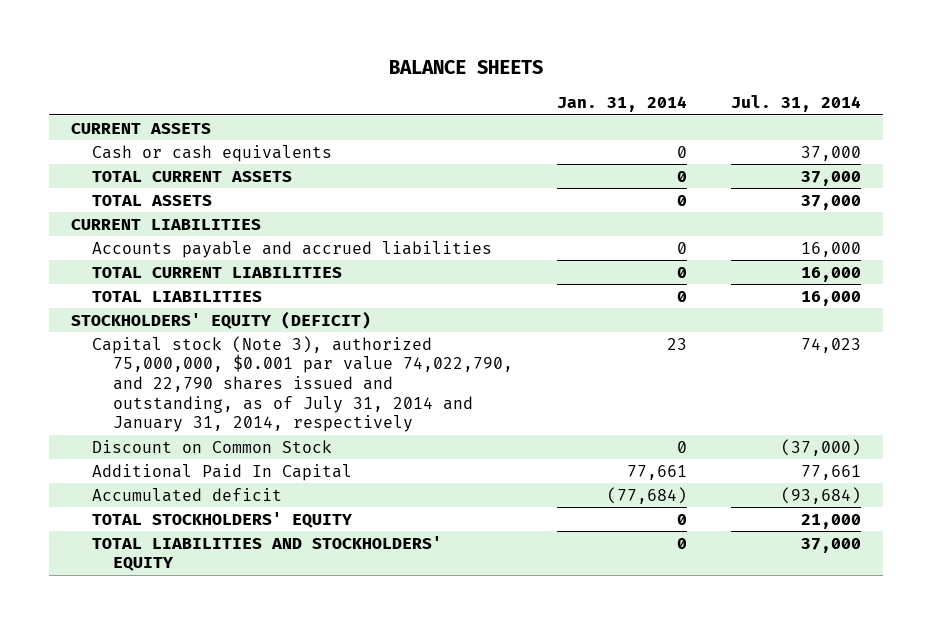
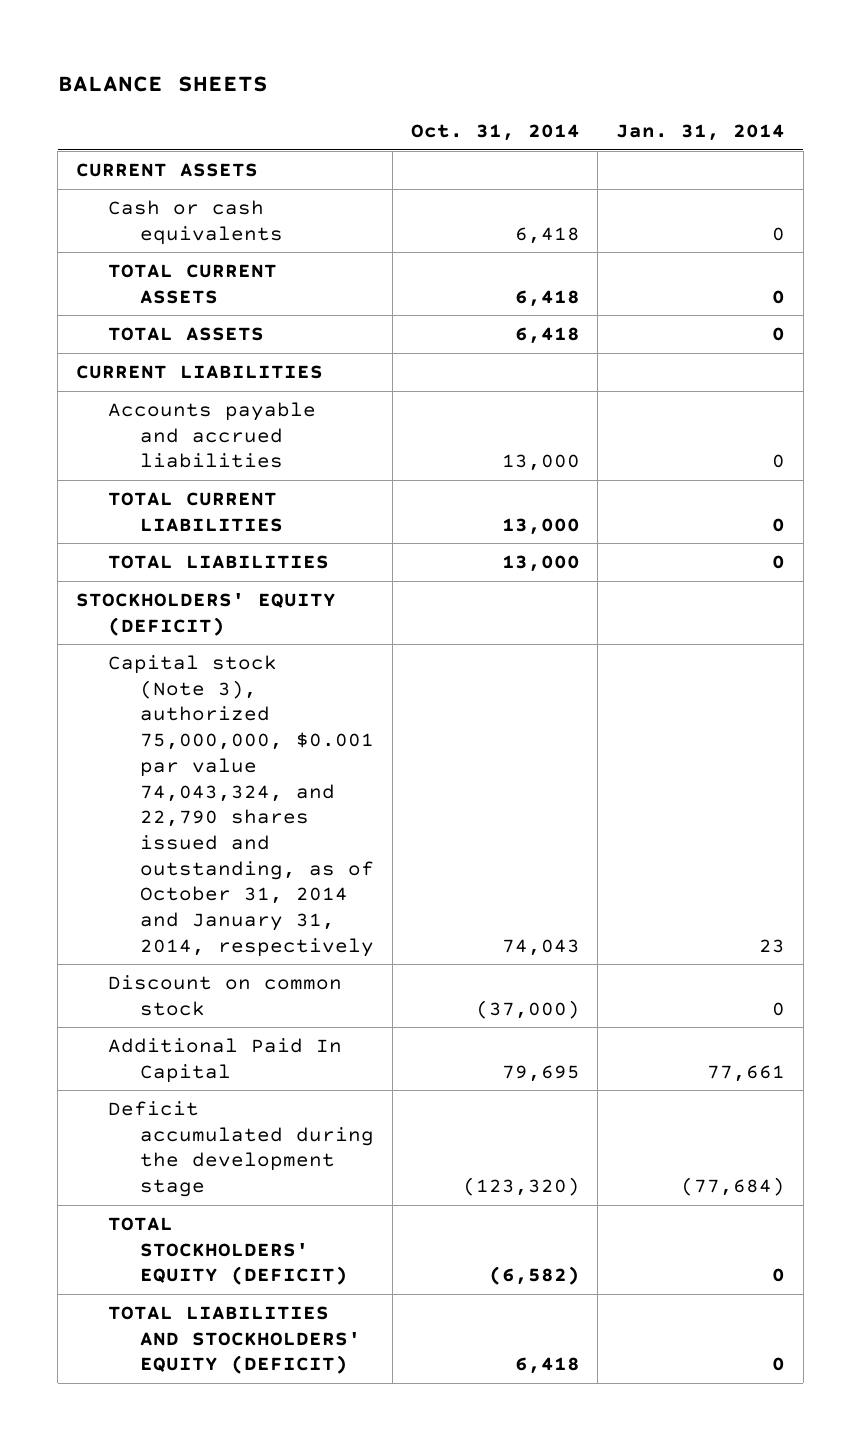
[730,95,861,113] Jul. 31, 2014 -> none
none -> [410,124,580,142] Oct. 31, 2014
[92,335,514,433] Capital stock (Note 3), authorized 75,000,000, $0.001 par value 74,022,790, and 22,790 shares issued and outstanding, as of July 31, 2014 and January 31, 2014, respectively -> [108,655,374,957] Capital stock (Note 3), authorized 75,000,000, $0.001 par value 74,043,324, and 22,790 shares issued and outstanding, as of October 31, 2014 and January 31, 2014, respectively
[92,439,333,453] Discount on Common Stock -> [108,975,343,1016] Discount on common stock
[92,487,283,502] Accumulated deficit -> [108,1101,374,1198] Deficit accumulated during the development stage
[92,511,353,528] TOTAL STOCKHOLDERS' EQUITY -> [108,1217,348,1286] TOTAL STOCKHOLDERS' EQUITY (DEFICIT)
[92,535,443,572] TOTAL LIABILITIES AND STOCKHOLDERS' EQUITY -> [108,1306,361,1375] TOTAL LIABILITIES AND STOCKHOLDERS' EQUITY (DEFICIT)

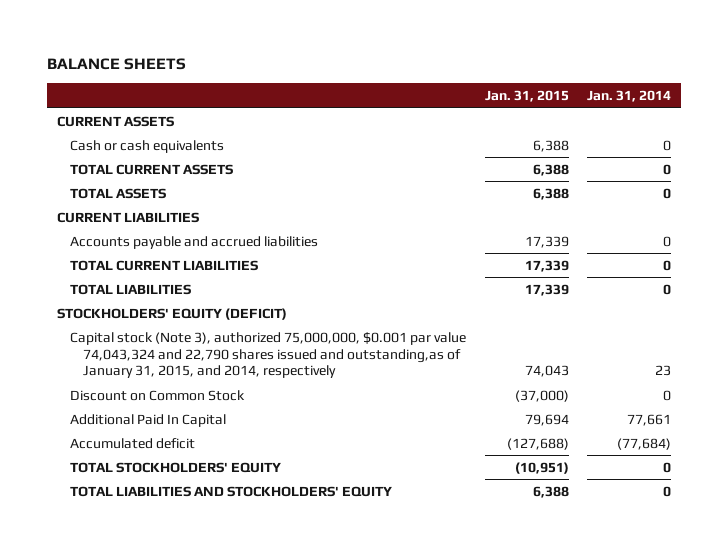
[410,124,580,142] Oct. 31, 2014 -> none
none -> [484,90,569,103] Jan. 31, 2015
[108,655,374,957] Capital stock (Note 3), authorized 75,000,000, $0.001 par value 74,043,324, and 22,790 shares issued and outstanding, as of October 31, 2014 and January 31, 2014, respectively -> [69,331,466,379] Capital stock (Note 3), authorized 75,000,000, $0.001 par value 74,043,324 and 22,790 shares issued and outstanding,as of January 31, 2015, and 2014, respectively
[108,975,343,1016] Discount on common stock -> [69,389,245,401] Discount on Common Stock
[108,1101,374,1198] Deficit accumulated during the development stage -> [69,437,195,449] Accumulated deficit
[108,1217,348,1286] TOTAL STOCKHOLDERS' EQUITY (DEFICIT) -> [69,461,281,473] TOTAL STOCKHOLDERS' EQUITY
[108,1306,361,1375] TOTAL LIABILITIES AND STOCKHOLDERS' EQUITY (DEFICIT) -> [69,485,392,497] TOTAL LIABILITIES AND STOCKHOLDERS' EQUITY

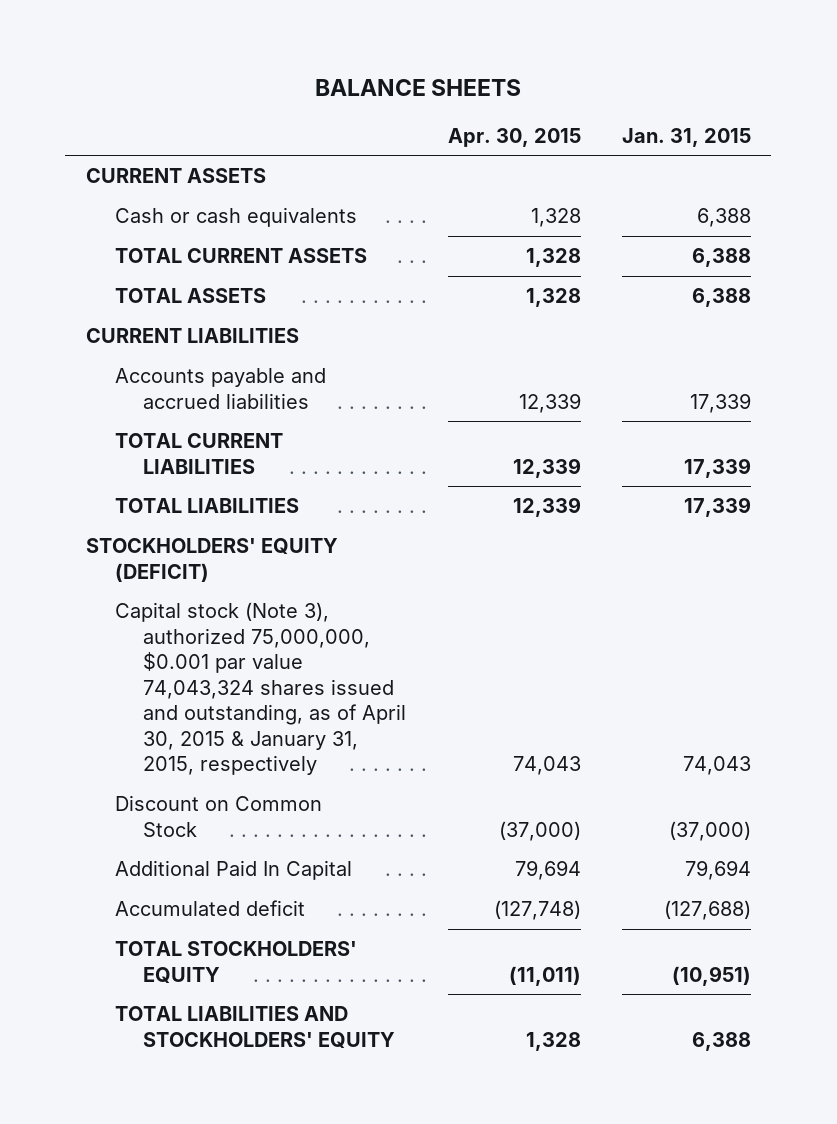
[587,90,672,103] Jan. 31, 2014 -> none
none -> [447,127,581,147] Apr. 30, 2015
[69,331,466,379] Capital stock (Note 3), authorized 75,000,000, $0.001 par value 74,043,324 and 22,790 shares issued and outstanding,as of January 31, 2015, and 2014, respectively -> [114,602,407,776] Capital stock (Note 3), authorized 75,000,000, $0.001 par value 74,043,324 shares issued and outstanding, as of April 30, 2015 & January 31, 2015, respectively

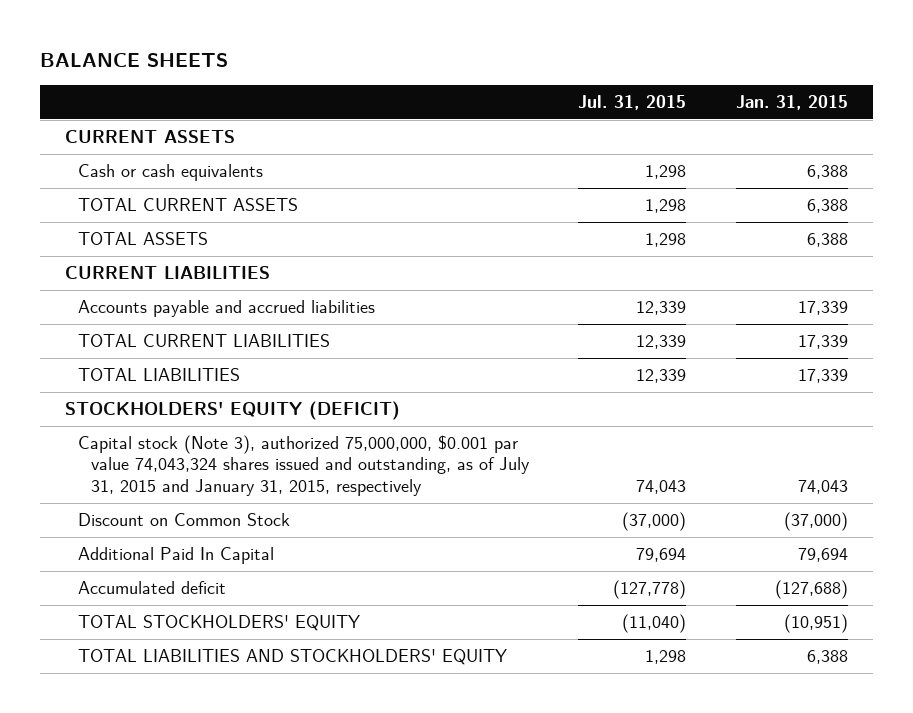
[447,127,581,147] Apr. 30, 2015 -> none
none -> [578,94,687,110] Jul. 31, 2015
[114,602,407,776] Capital stock (Note 3), authorized 75,000,000, $0.001 par value 74,043,324 shares issued and outstanding, as of April 30, 2015 & January 31, 2015, respectively -> [77,435,530,496] Capital stock (Note 3), authorized 75,000,000, $0.001 par value 74,043,324 shares issued and outstanding, as of July 31, 2015 and January 31, 2015, respectively

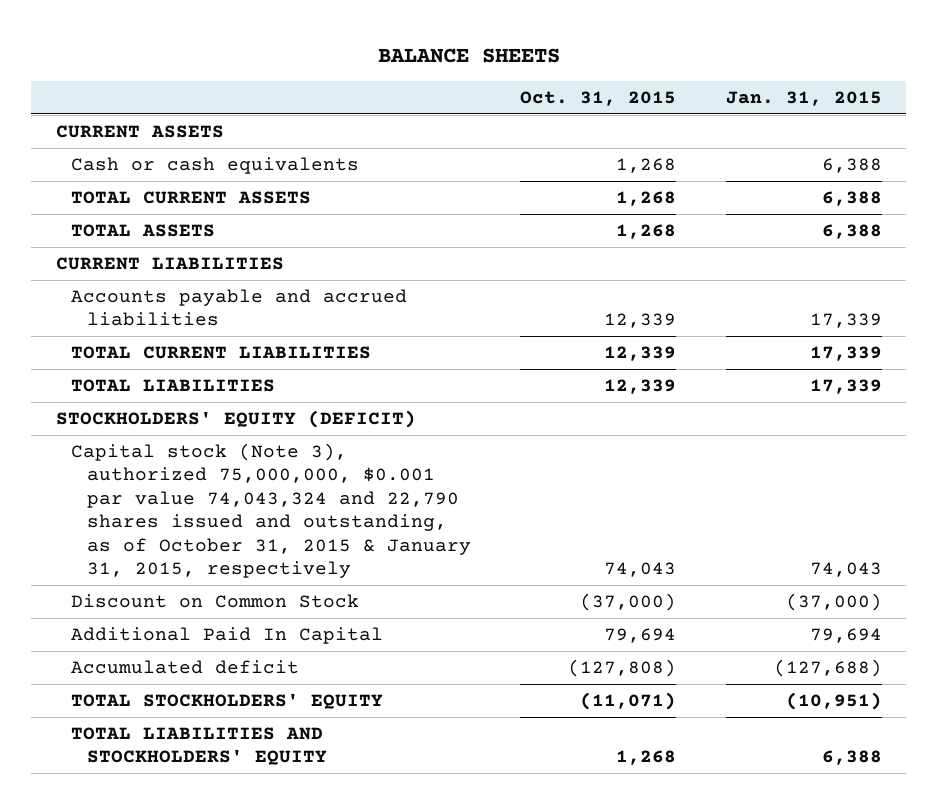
[578,94,687,110] Jul. 31, 2015 -> none
none -> [520,91,677,107] Oct. 31, 2015
[77,435,530,496] Capital stock (Note 3), authorized 75,000,000, $0.001 par value 74,043,324 shares issued and outstanding, as of July 31, 2015 and January 31, 2015, respectively -> [71,443,471,579] Capital stock (Note 3), authorized 75,000,000, $0.001 par value 74,043,324 and 22,790 shares issued and outstanding, as of October 31, 2015 & January 31, 2015, respectively

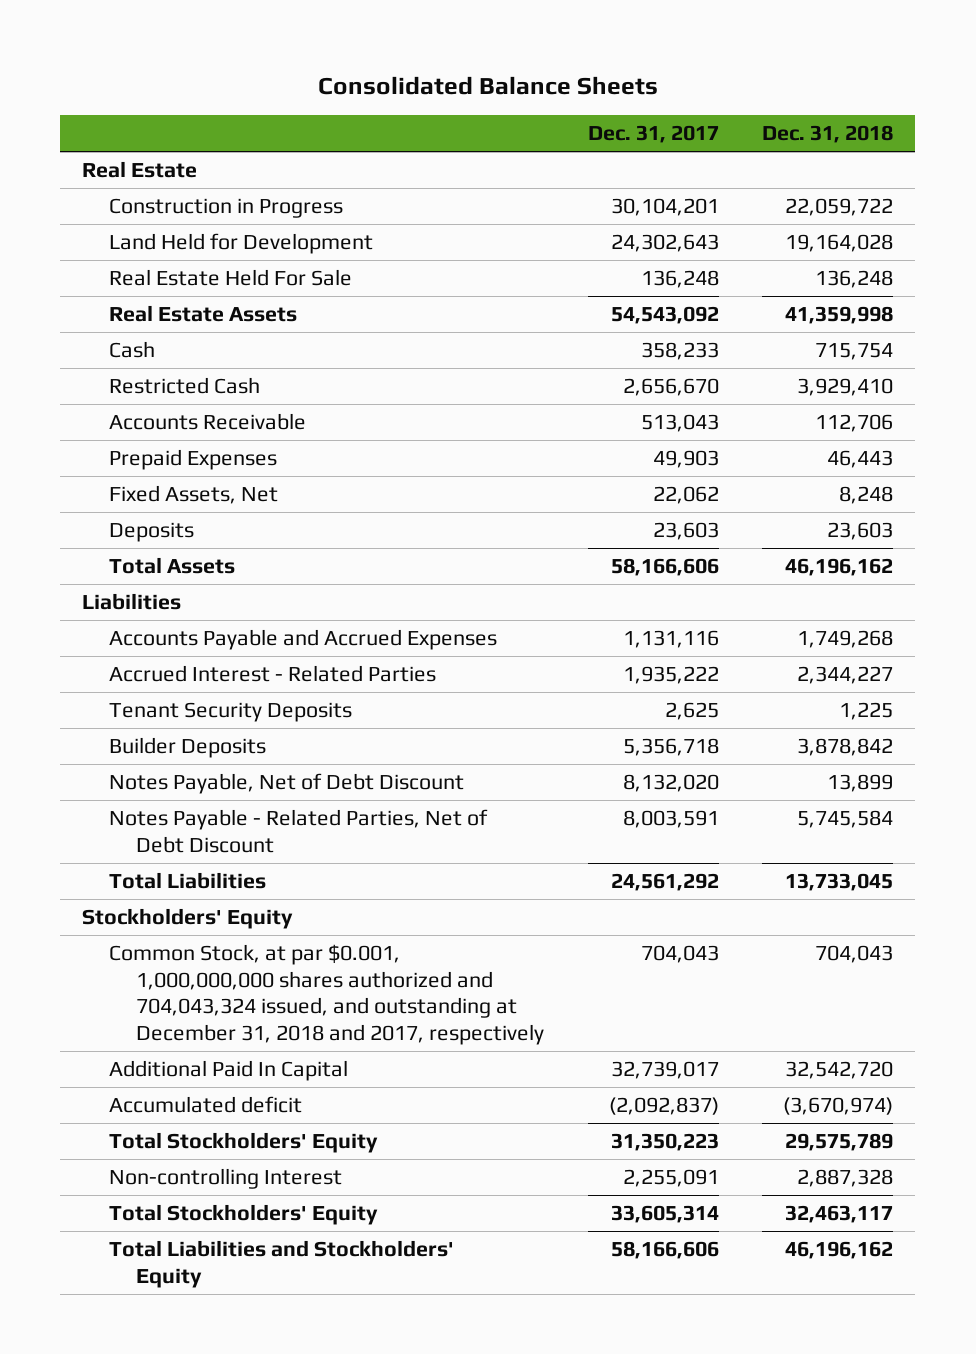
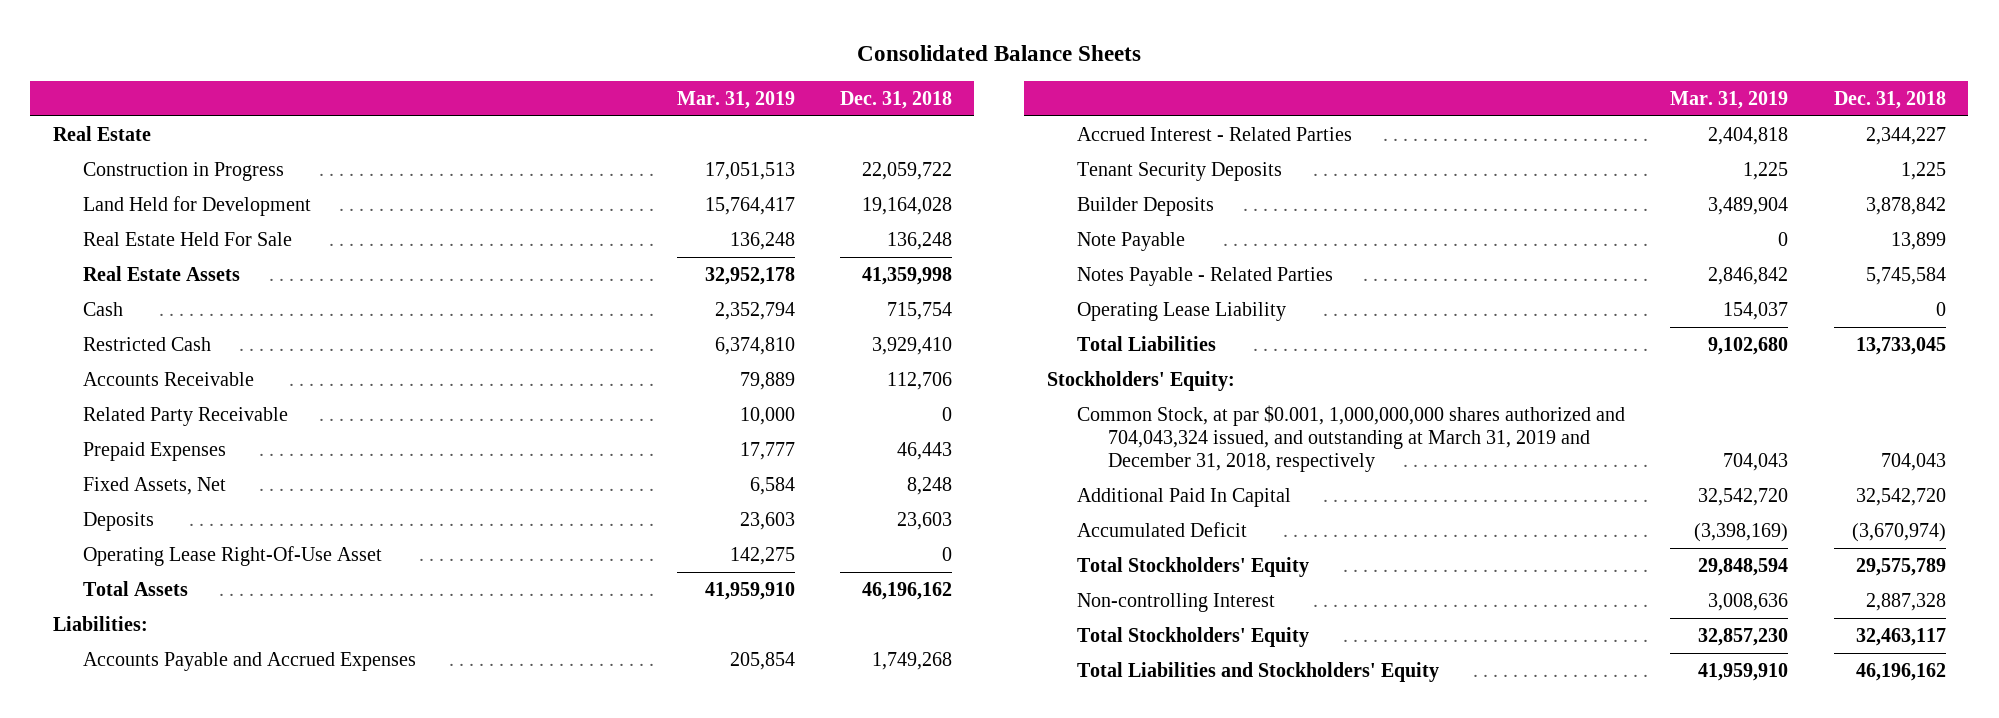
[587,125,719,144] Dec. 31, 2017 -> none
none -> [676,90,795,109] Mar. 31, 2019
none -> [83,406,289,426] Related Party Receivable
none -> [83,545,383,566] Operating Lease Right-Of-Use Asset
[82,593,182,611] Liabilities -> [52,615,148,631] Liabilities:
[109,773,465,795] Notes Payable, Net of Debt Discount -> [1077,231,1186,251] Note Payable
[109,809,489,853] Notes Payable - Related Parties, Net of Debt Discount -> [1077,266,1334,286] Notes Payable - Related Parties
none -> [1077,301,1287,321] Operating Lease Liability
[82,908,294,930] Stockholders' Equity -> [1046,370,1235,391] Stockholders' Equity:
[109,944,545,1045] Common Stock, at par $0.001, 1,000,000,000 shares authorized and 704,043,324 issued, and outstanding at December 31, 2018 and 2017, respectively -> [1077,404,1626,473] Common Stock, at par $0.001, 1,000,000,000 shares authorized and 704,043,324 issued, and outstanding at March 31, 2019 and December 31, 2018, respectively
[109,1096,303,1114] Accumulated deficit -> [1077,521,1248,537] Accumulated Deficit

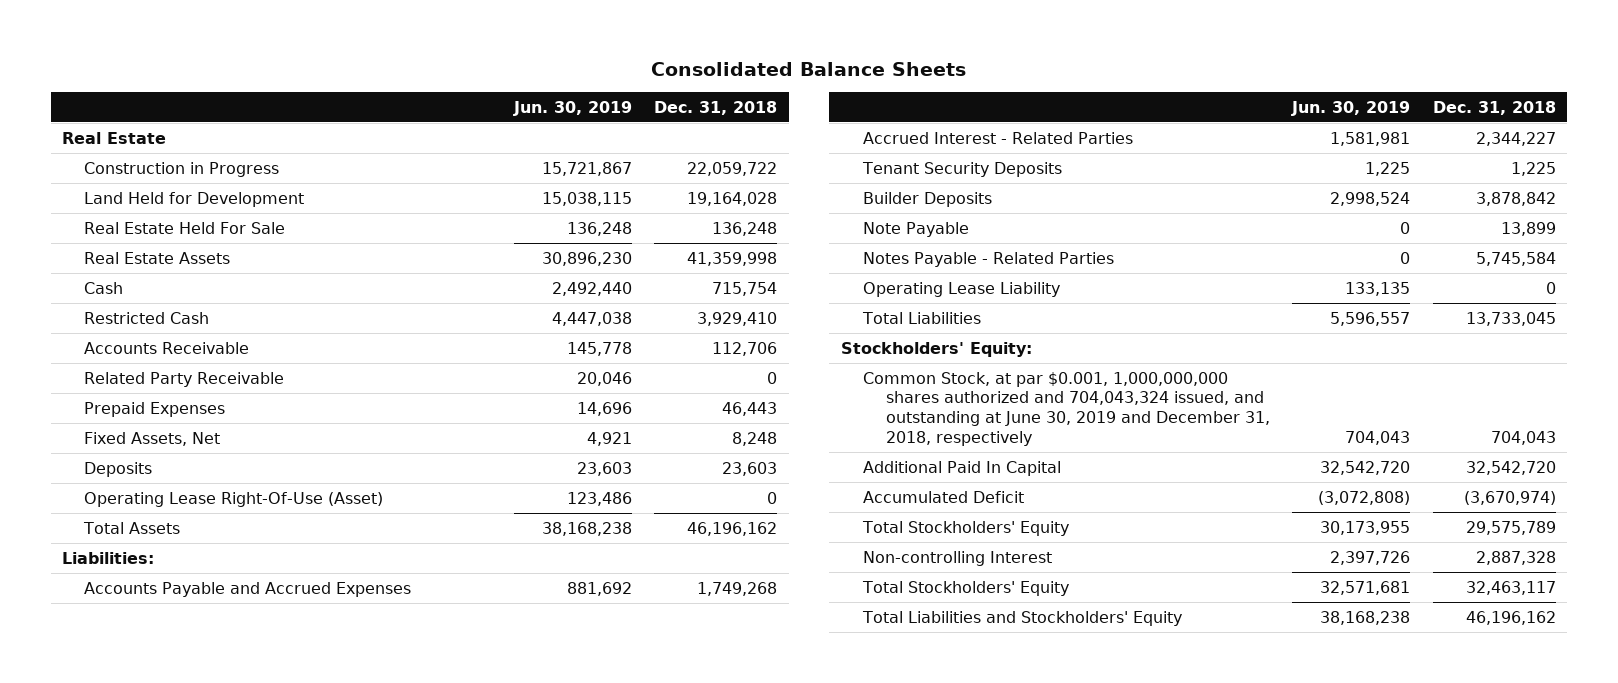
[676,90,795,109] Mar. 31, 2019 -> none
none -> [512,100,632,116] Jun. 30, 2019
[83,545,383,566] Operating Lease Right-Of-Use Asset -> [84,491,384,507] Operating Lease Right-Of-Use (Asset)
[1077,404,1626,473] Common Stock, at par $0.001, 1,000,000,000 shares authorized and 704,043,324 issued, and outstanding at March 31, 2019 and December 31, 2018, respectively -> [863,371,1270,446] Common Stock, at par $0.001, 1,000,000,000 shares authorized and 704,043,324 issued, and outstanding at June 30, 2019 and December 31, 2018, respectively

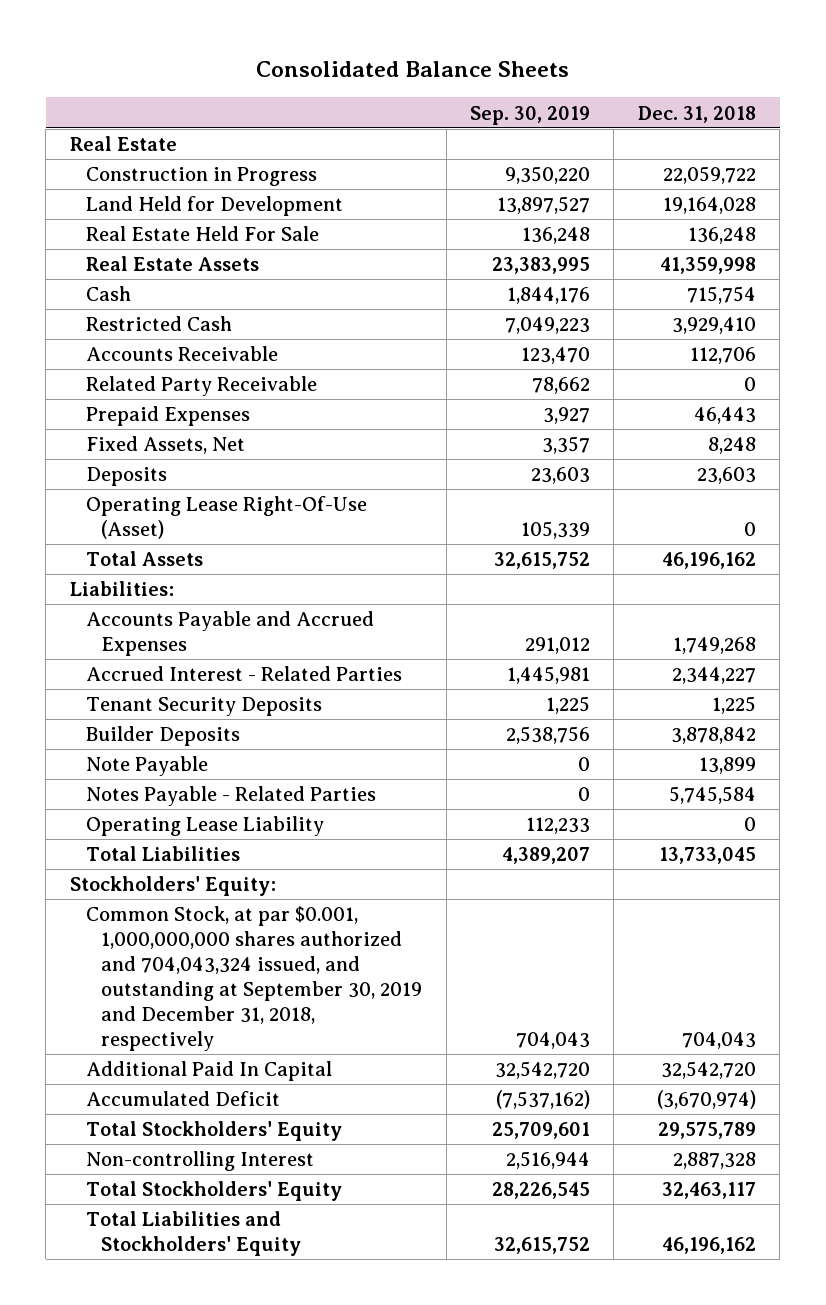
[512,100,632,116] Jun. 30, 2019 -> none
none -> [470,105,591,125] Sep. 30, 2019
[863,371,1270,446] Common Stock, at par $0.001, 1,000,000,000 shares authorized and 704,043,324 issued, and outstanding at June 30, 2019 and December 31, 2018, respectively -> [85,906,423,1052] Common Stock, at par $0.001, 1,000,000,000 shares authorized and 704,043,324 issued, and outstanding at September 30, 2019 and December 31, 2018, respectively

